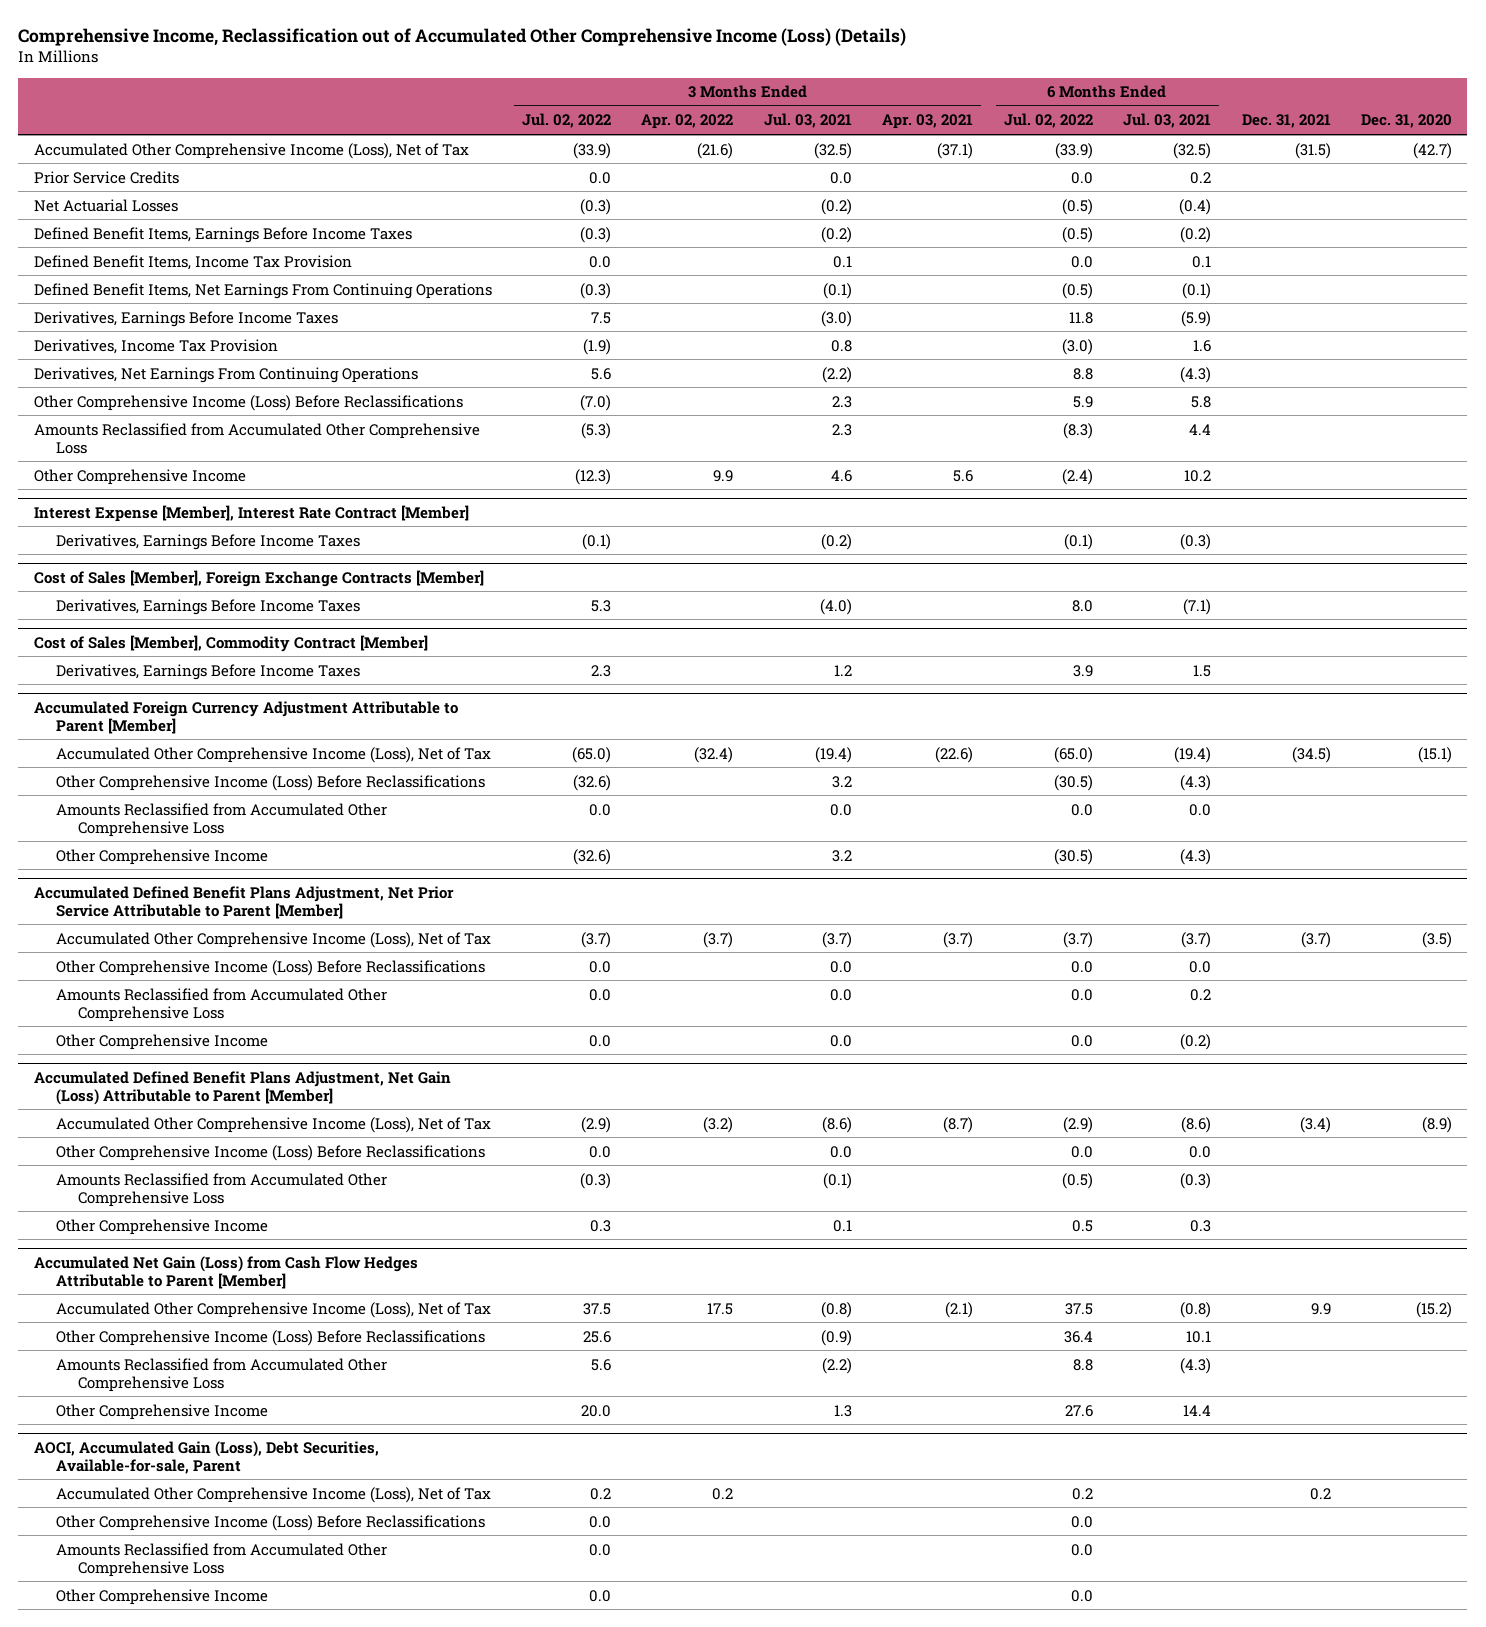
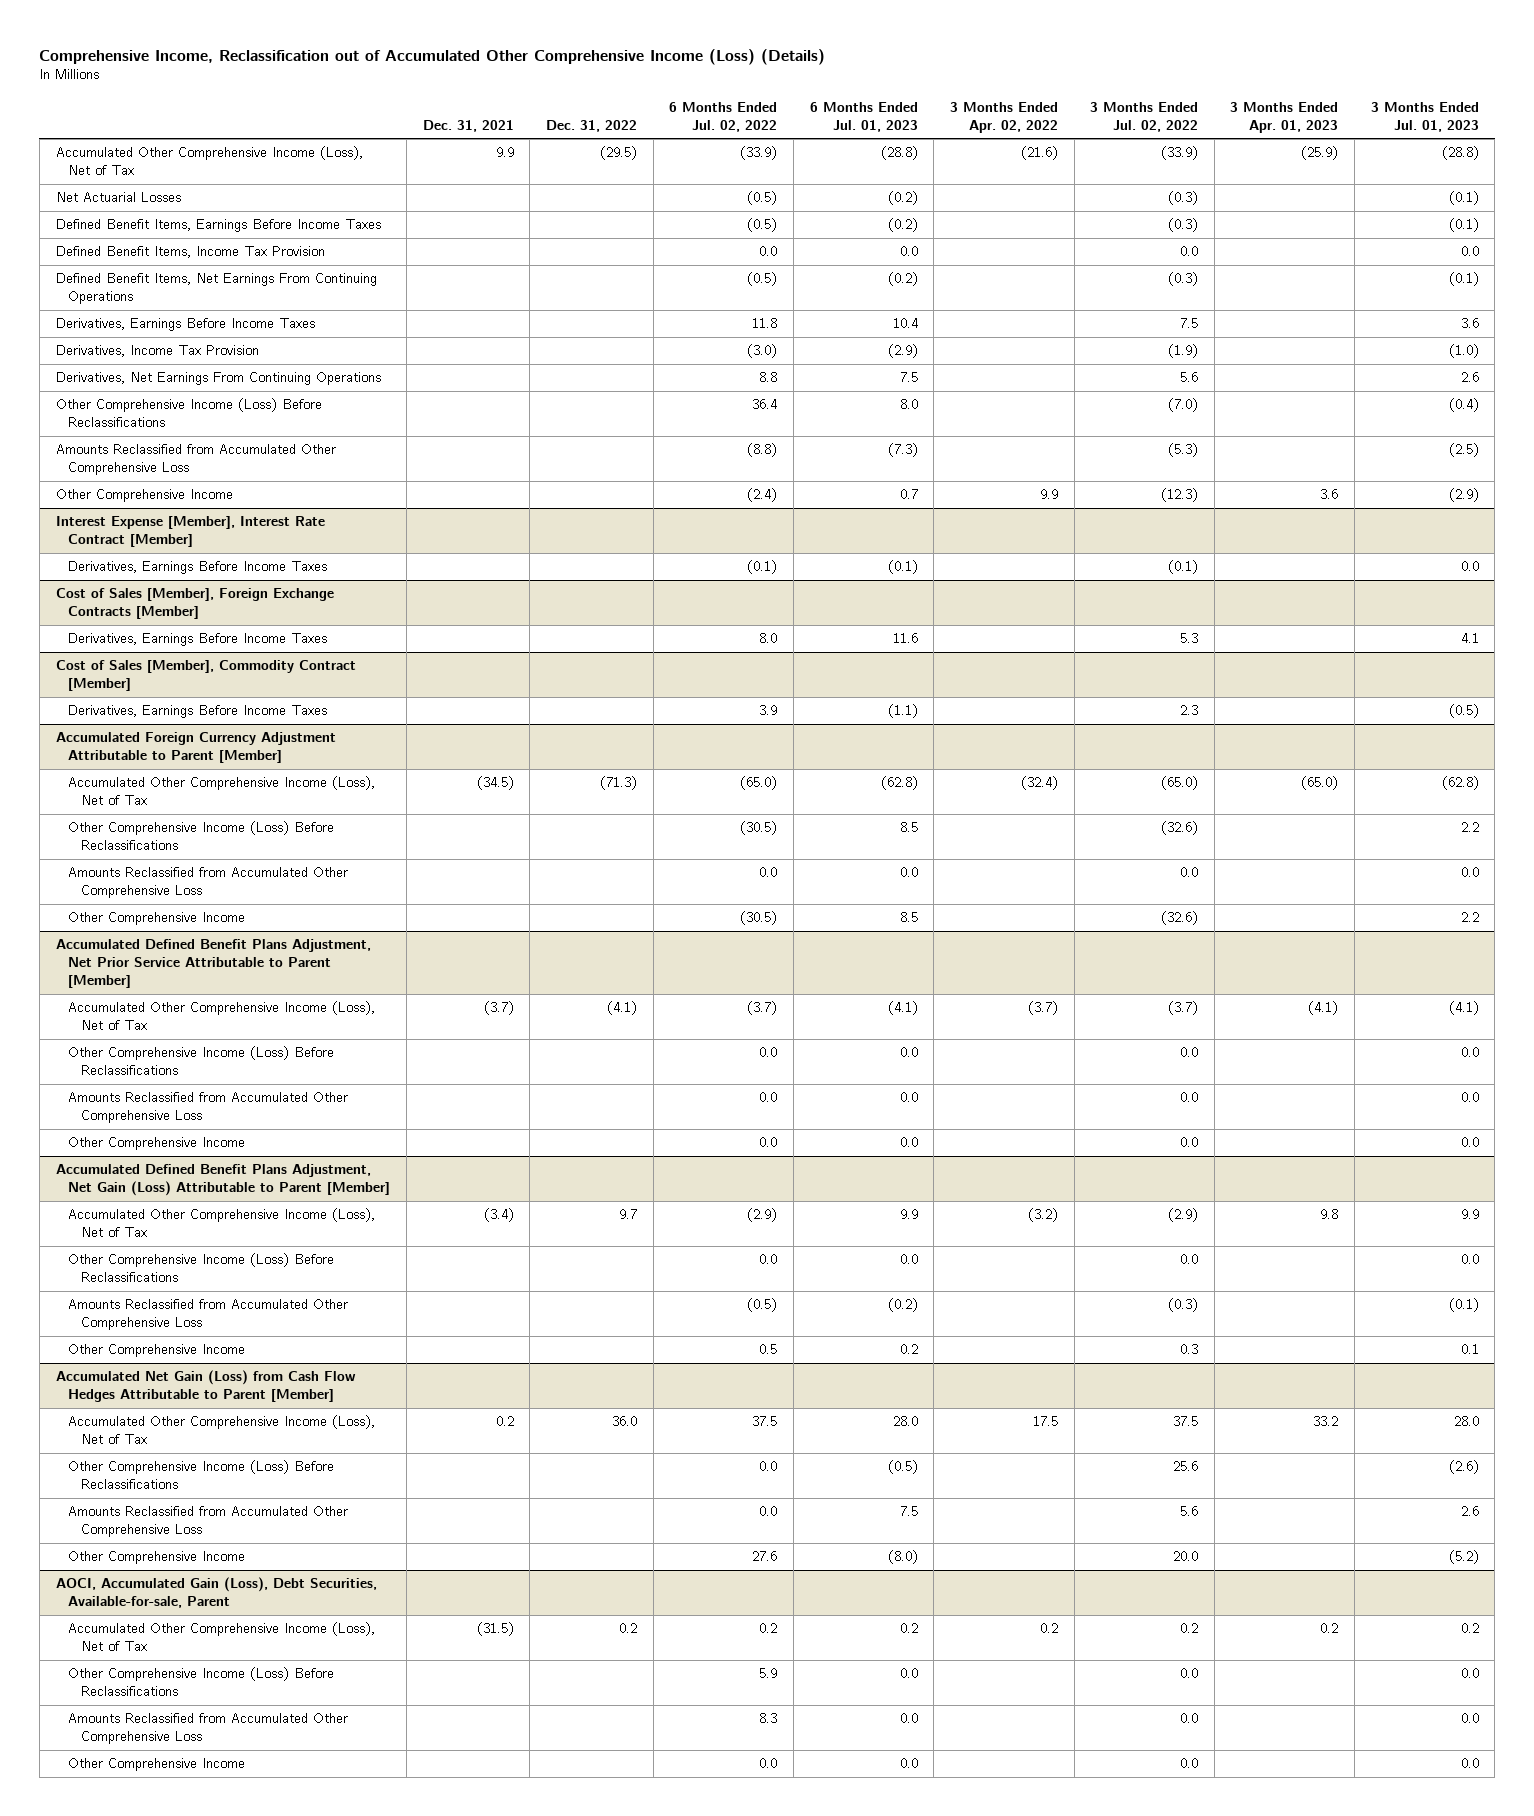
[763,113,852,129] Jul. 03, 2021 -> none
[882,114,974,130] Apr. 03, 2021 -> none
[1123,113,1212,129] Jul. 03, 2021 -> none
[1361,114,1453,129] Dec. 31, 2020 -> none
none -> [546,119,638,132] Dec. 31, 2022
none -> [809,101,918,132] 6 Months Ended Jul. 01, 2023
none -> [1230,101,1339,133] 3 Months Ended Apr. 01, 2023
none -> [1370,101,1479,132] 3 Months Ended Jul. 01, 2023
[33,170,179,184] Prior Service Credits -> none
[1294,142,1331,159] (31.5) -> [495,147,514,158] 9.9
[1072,395,1093,408] 5.9 -> [752,399,778,410] 36.4
[1062,422,1093,439] (8.3) -> [747,443,778,458] (8.8)
[1310,1302,1331,1315] 9.9 -> [495,1416,514,1427] 0.2
[1063,1330,1093,1343] 36.4 -> [759,1461,778,1472] 0.0
[1072,1358,1093,1371] 8.8 -> [759,1506,778,1517] 0.0
[1309,1487,1331,1500] 0.2 -> [476,1622,514,1637] (31.5)
[1070,1515,1093,1528] 0.0 -> [759,1668,778,1679] 5.9
[1070,1543,1093,1556] 0.0 -> [759,1713,778,1724] 8.3

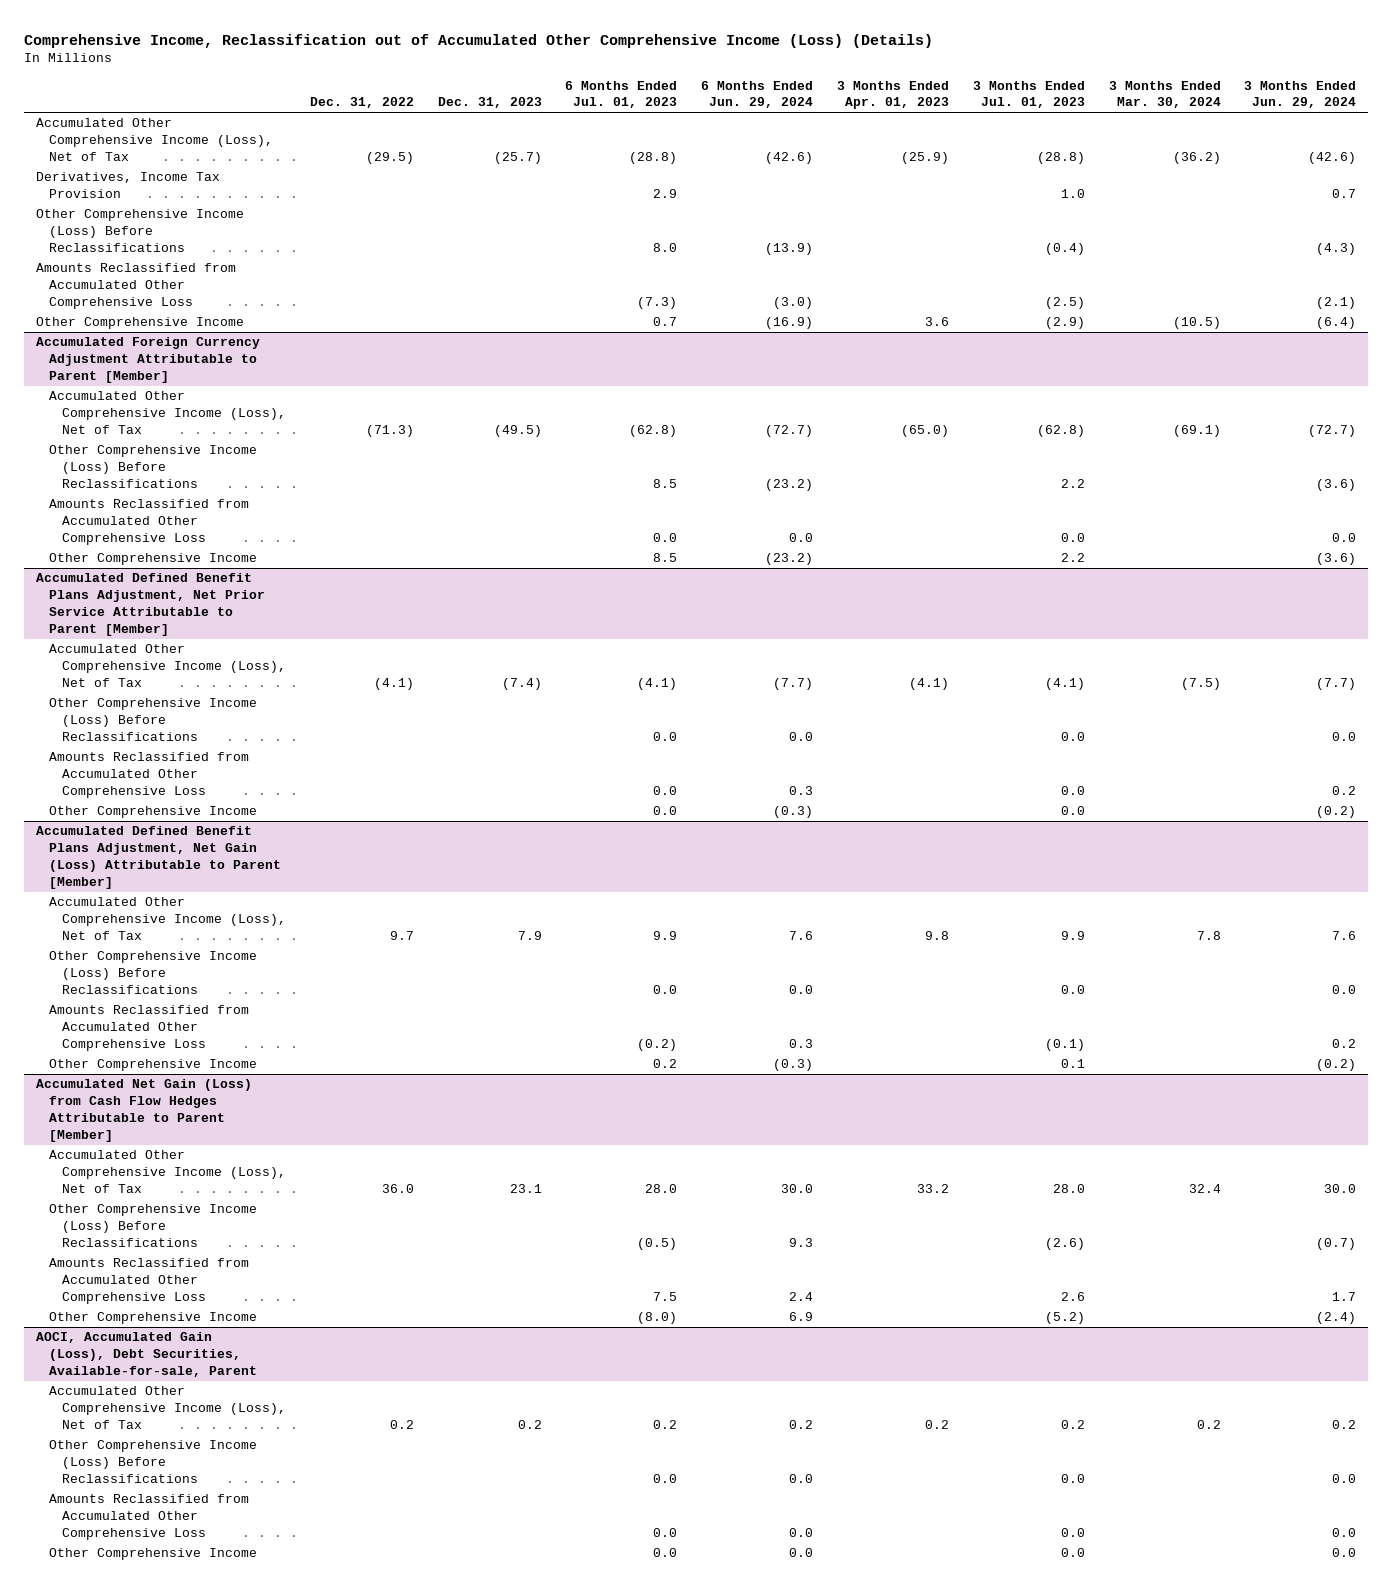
[422,119,514,132] Dec. 31, 2021 -> none
[669,101,778,132] 6 Months Ended Jul. 02, 2022 -> none
[949,101,1058,133] 3 Months Ended Apr. 02, 2022 -> none
[1090,101,1199,132] 3 Months Ended Jul. 02, 2022 -> none
none -> [437,97,542,109] Dec. 31, 2023
none -> [701,80,814,109] 6 Months Ended Jun. 29, 2024
none -> [1108,80,1221,109] 3 Months Ended Mar. 30, 2024
none -> [1244,80,1357,109] 3 Months Ended Jun. 29, 2024
[55,192,181,203] Net Actuarial Losses -> none
[55,219,381,233] Defined Benefit Items, Earnings Before Income Taxes -> none
[55,246,325,259] Defined Benefit Items, Income Tax Provision -> none
[55,273,377,305] Defined Benefit Items, Net Earnings From Continuing Operations -> none
[55,318,315,332] Derivatives, Earnings Before Income Taxes -> none
[55,372,381,386] Derivatives, Net Earnings From Continuing Operations -> none
[887,344,918,359] (2.9) -> [653,189,678,199] 2.9
[1448,344,1479,359] (1.0) -> [1060,189,1085,199] 1.0
[55,516,325,548] Interest Expense [Member], Interest Rate Contract [Member] -> none
[68,561,328,575] Derivatives, Earnings Before Income Taxes -> none
[55,588,334,620] Cost of Sales [Member], Foreign Exchange Contracts [Member] -> none
[68,633,328,647] Derivatives, Earnings Before Income Taxes -> none
[55,660,356,692] Cost of Sales [Member], Commodity Contract [Member] -> none
[68,705,328,719] Derivatives, Earnings Before Income Taxes -> none

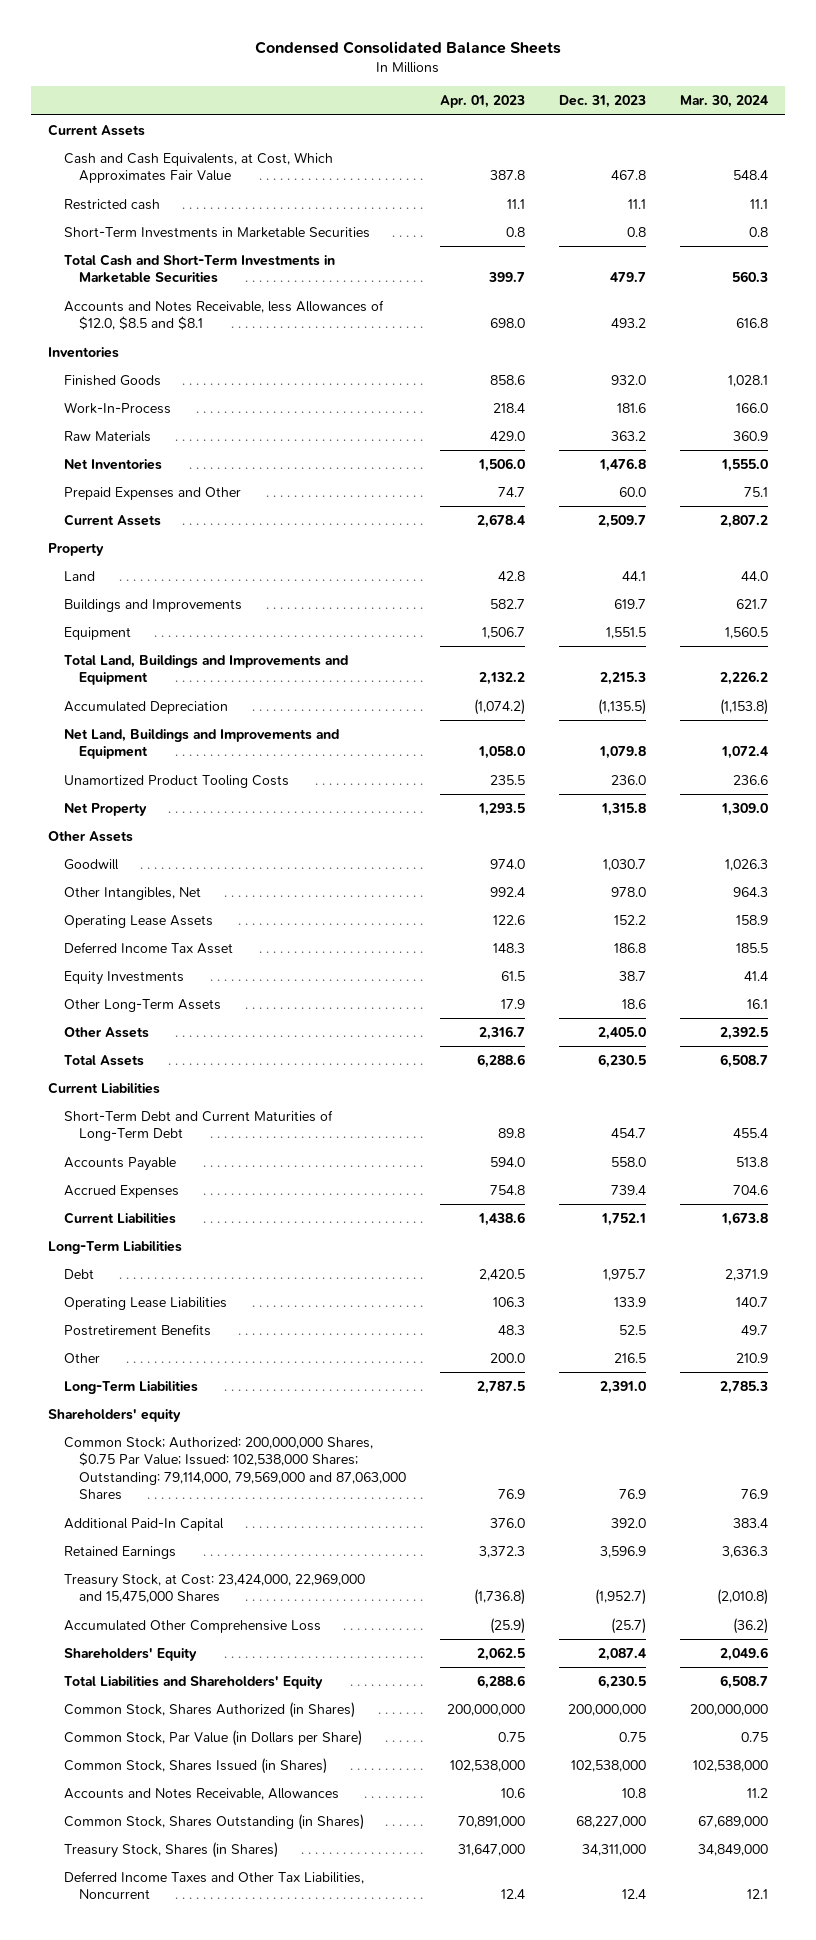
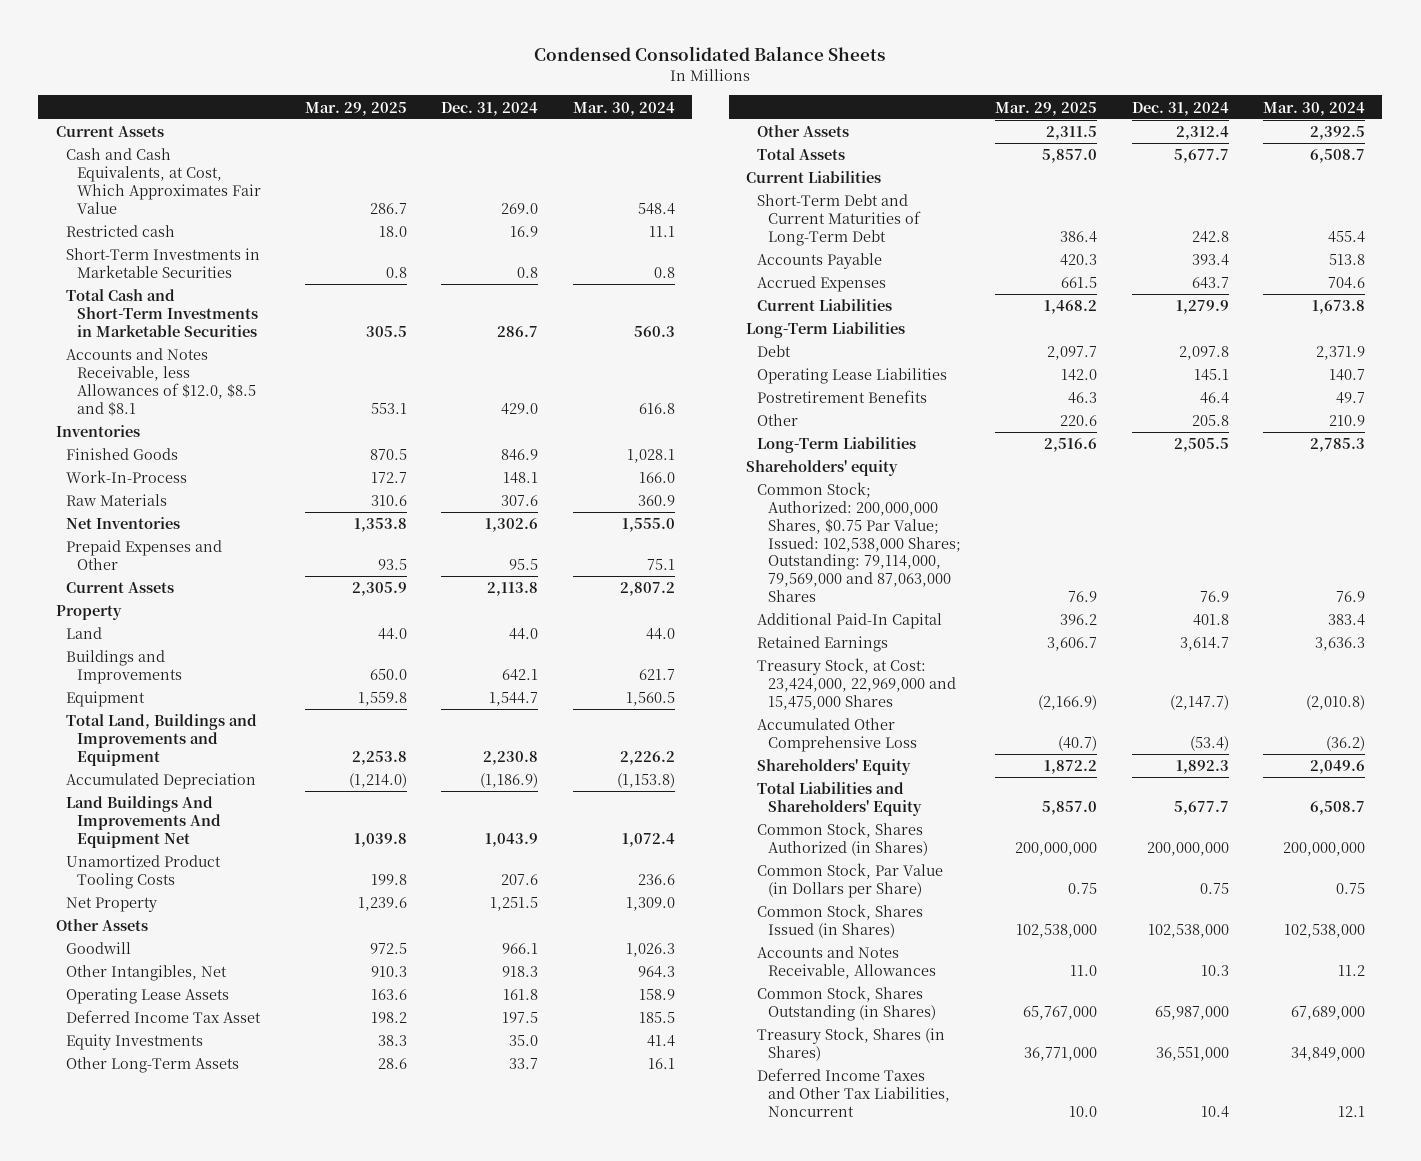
[439,95,525,109] Apr. 01, 2023 -> none
[558,95,646,109] Dec. 31, 2023 -> none
none -> [304,101,407,116] Mar. 29, 2025
none -> [441,101,539,116] Dec. 31, 2024
[63,729,339,760] Net Land, Buildings and Improvements and Equipment -> [66,796,222,848] Land Buildings And Improvements And Equipment Net

